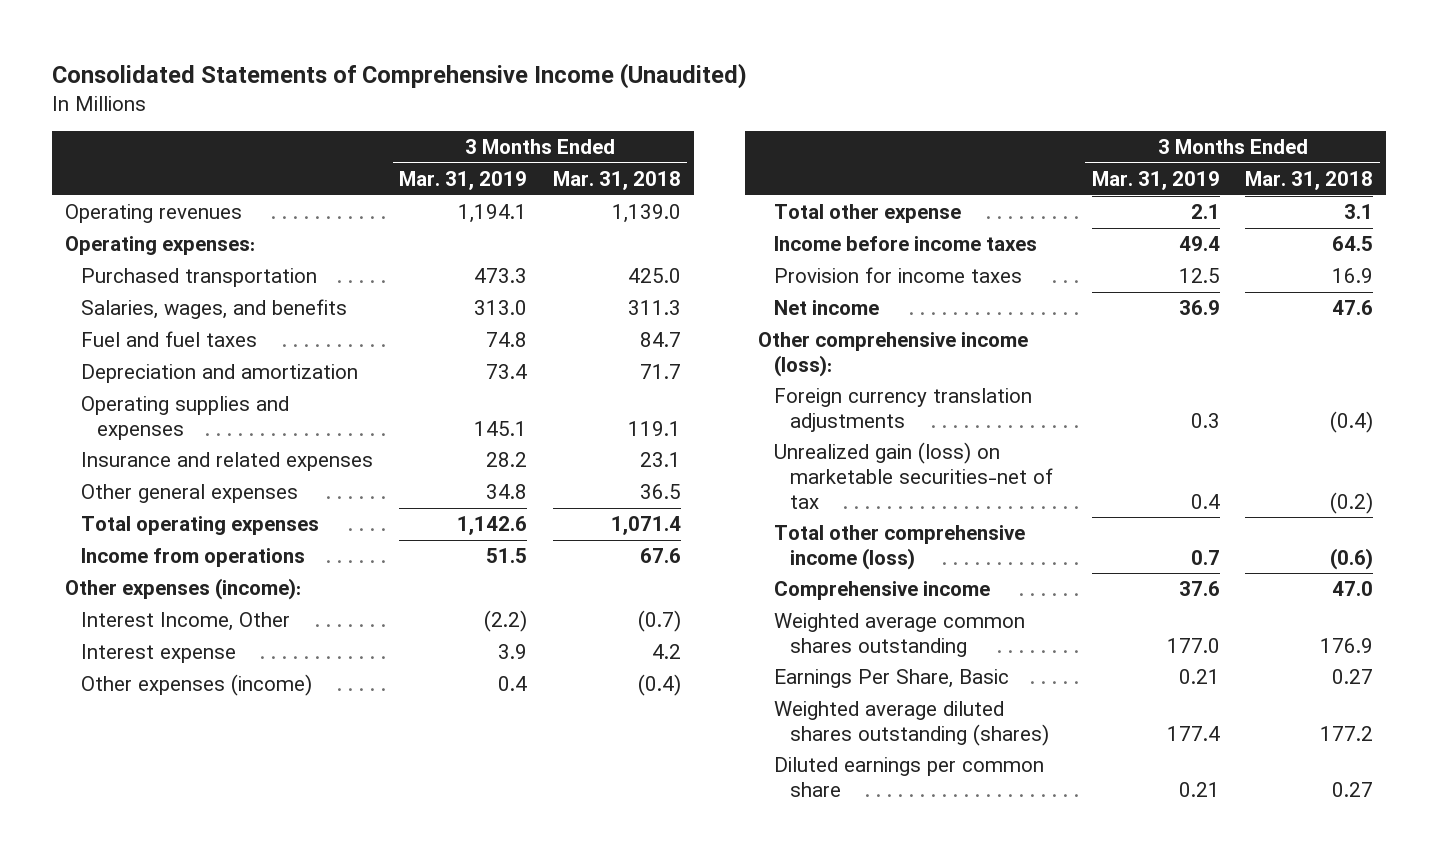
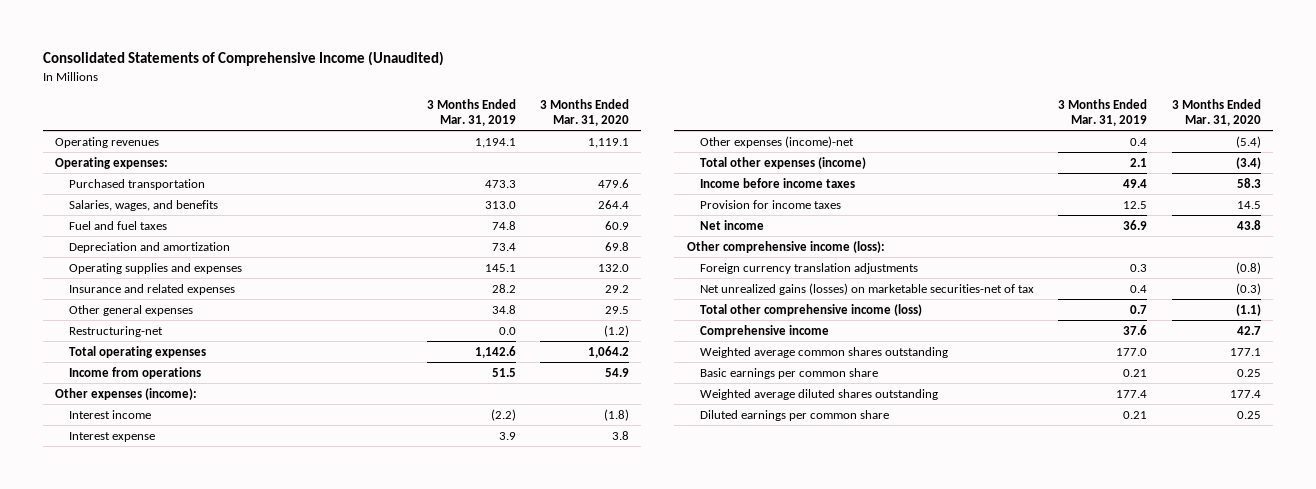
[552,171,681,191] Mar. 31, 2018 -> none
none -> [540,99,630,127] 3 Months Ended Mar. 31, 2020
none -> [68,325,163,337] Restructuring-net
[81,612,291,632] Interest Income, Other -> [68,409,151,419] Interest income
[81,674,313,697] Other expenses (income) -> [700,135,855,148] Other expenses (income)-net
[773,204,961,224] Total other expense -> [700,156,867,169] Total other expenses (income)
[773,442,1054,509] Unrealized gain (loss) on marketable securities-net of tax -> [700,282,1035,295] Net unrealized gains (losses) on marketable securities-net of tax
[773,669,1009,689] Earnings Per Share, Basic -> [700,367,879,379] Basic earnings per common share
[773,701,1050,746] Weighted average diluted shares outstanding (shares) -> [700,388,939,400] Weighted average diluted shares outstanding

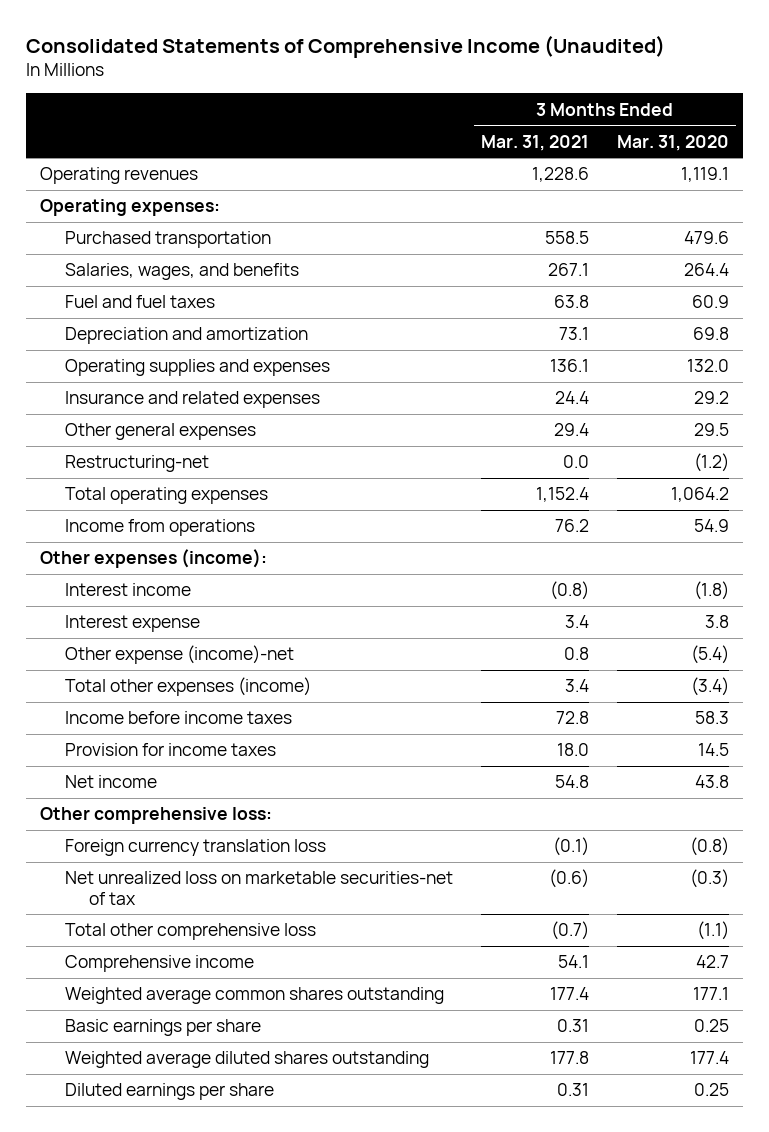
[426,99,516,127] 3 Months Ended Mar. 31, 2019 -> none
none -> [480,134,589,151] Mar. 31, 2021
[700,135,855,148] Other expenses (income)-net -> [64,645,294,665] Other expense (income)-net
[686,240,885,253] Other comprehensive income (loss): -> [40,807,273,825] Other comprehensive loss:
[700,262,919,274] Foreign currency translation adjustments -> [64,839,326,857] Foreign currency translation loss
[700,282,1035,295] Net unrealized gains (losses) on marketable securities-net of tax -> [64,871,453,905] Net unrealized loss on marketable securities-net of tax
[700,303,923,316] Total other comprehensive income (loss) -> [64,923,316,941] Total other comprehensive loss
[700,367,879,379] Basic earnings per common share -> [64,1019,261,1037] Basic earnings per share
[700,409,890,421] Diluted earnings per common share -> [64,1083,274,1101] Diluted earnings per share

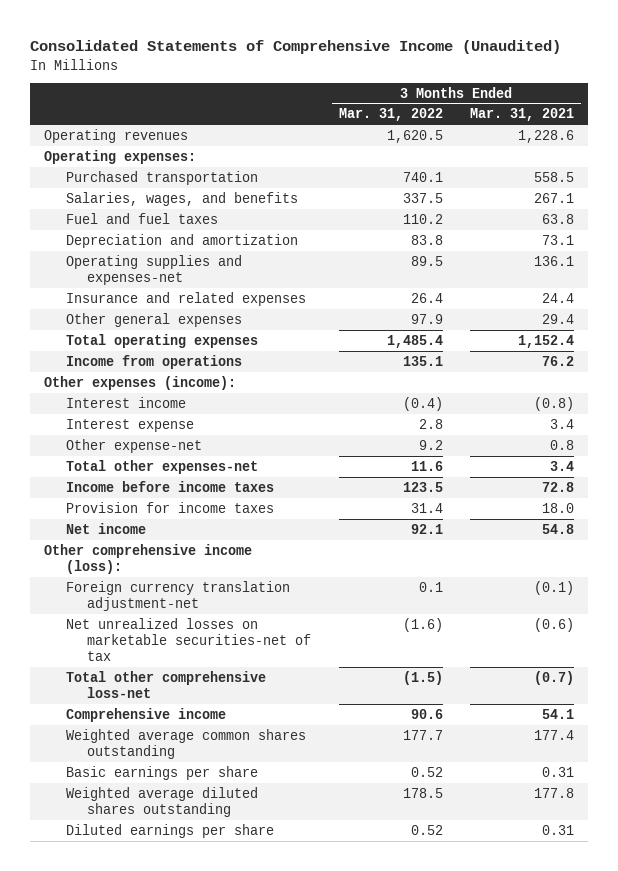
[616,134,729,151] Mar. 31, 2020 -> none
none -> [338,108,443,122] Mar. 31, 2022
[64,359,330,377] Operating supplies and expenses -> [65,254,242,285] Operating supplies and expenses-net
[64,455,209,473] Restructuring-net -> none
[64,645,294,665] Other expense (income)-net -> [65,438,202,453] Other expense-net
[64,677,311,697] Total other expenses (income) -> [65,459,258,474] Total other expenses-net
[40,807,273,825] Other comprehensive loss: -> [44,543,253,574] Other comprehensive income (loss):
[64,839,326,857] Foreign currency translation loss -> [65,580,290,611] Foreign currency translation adjustment-net
[64,871,453,905] Net unrealized loss on marketable securities-net of tax -> [65,617,311,662] Net unrealized losses on marketable securities-net of tax
[64,923,316,941] Total other comprehensive loss -> [65,670,266,698] Total other comprehensive loss-net

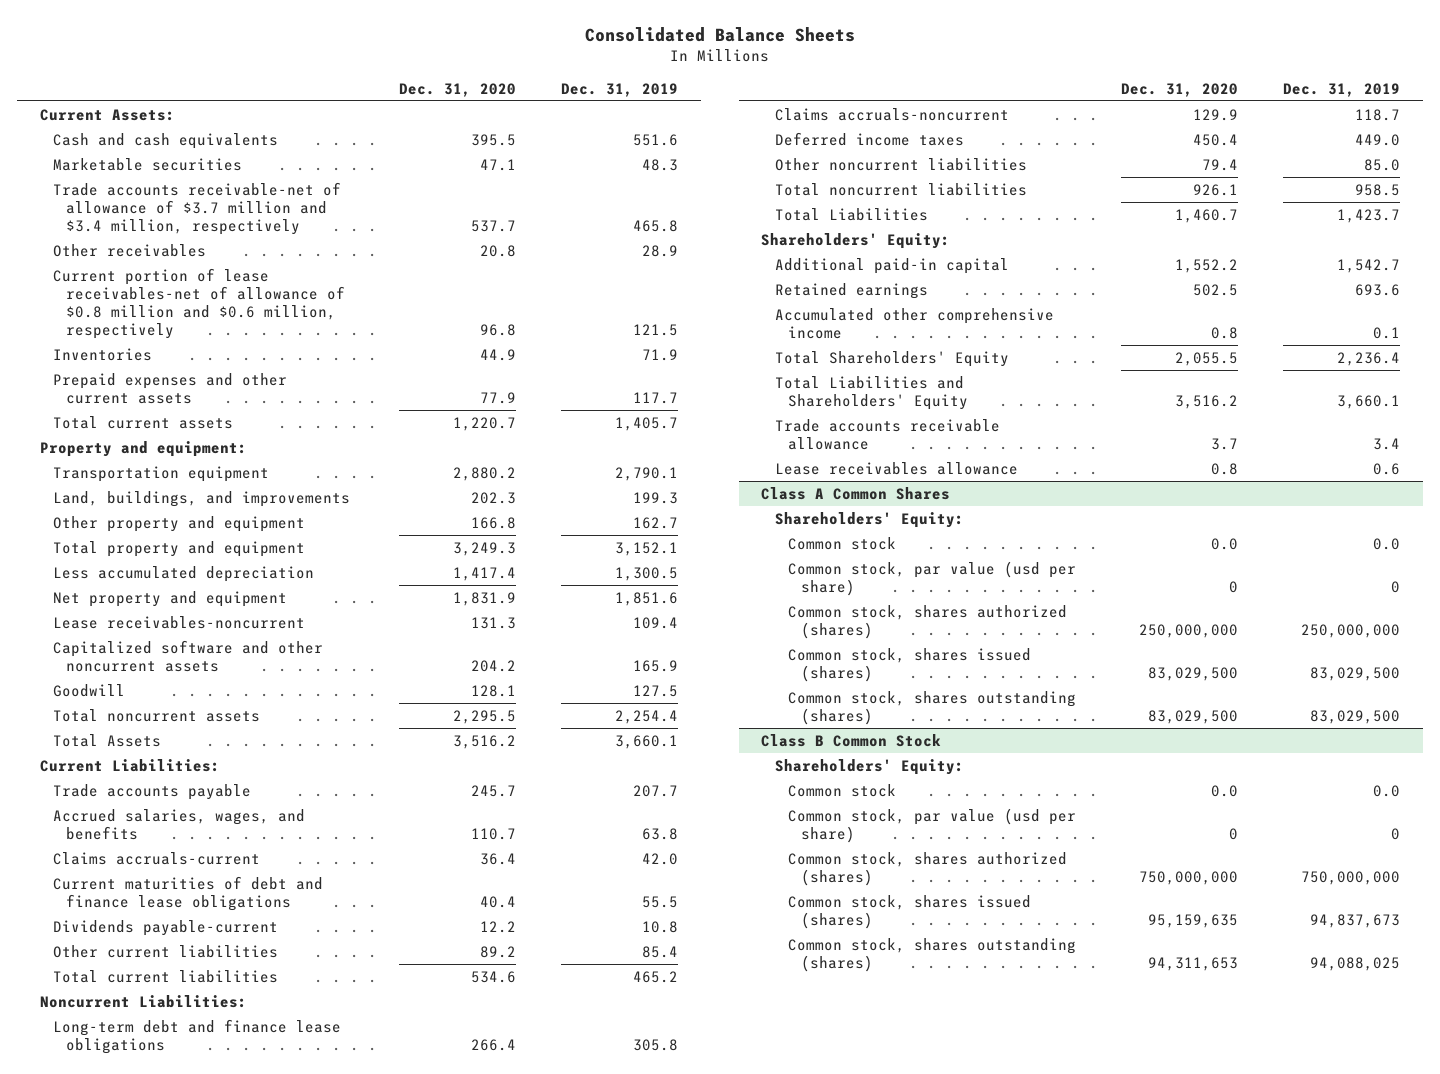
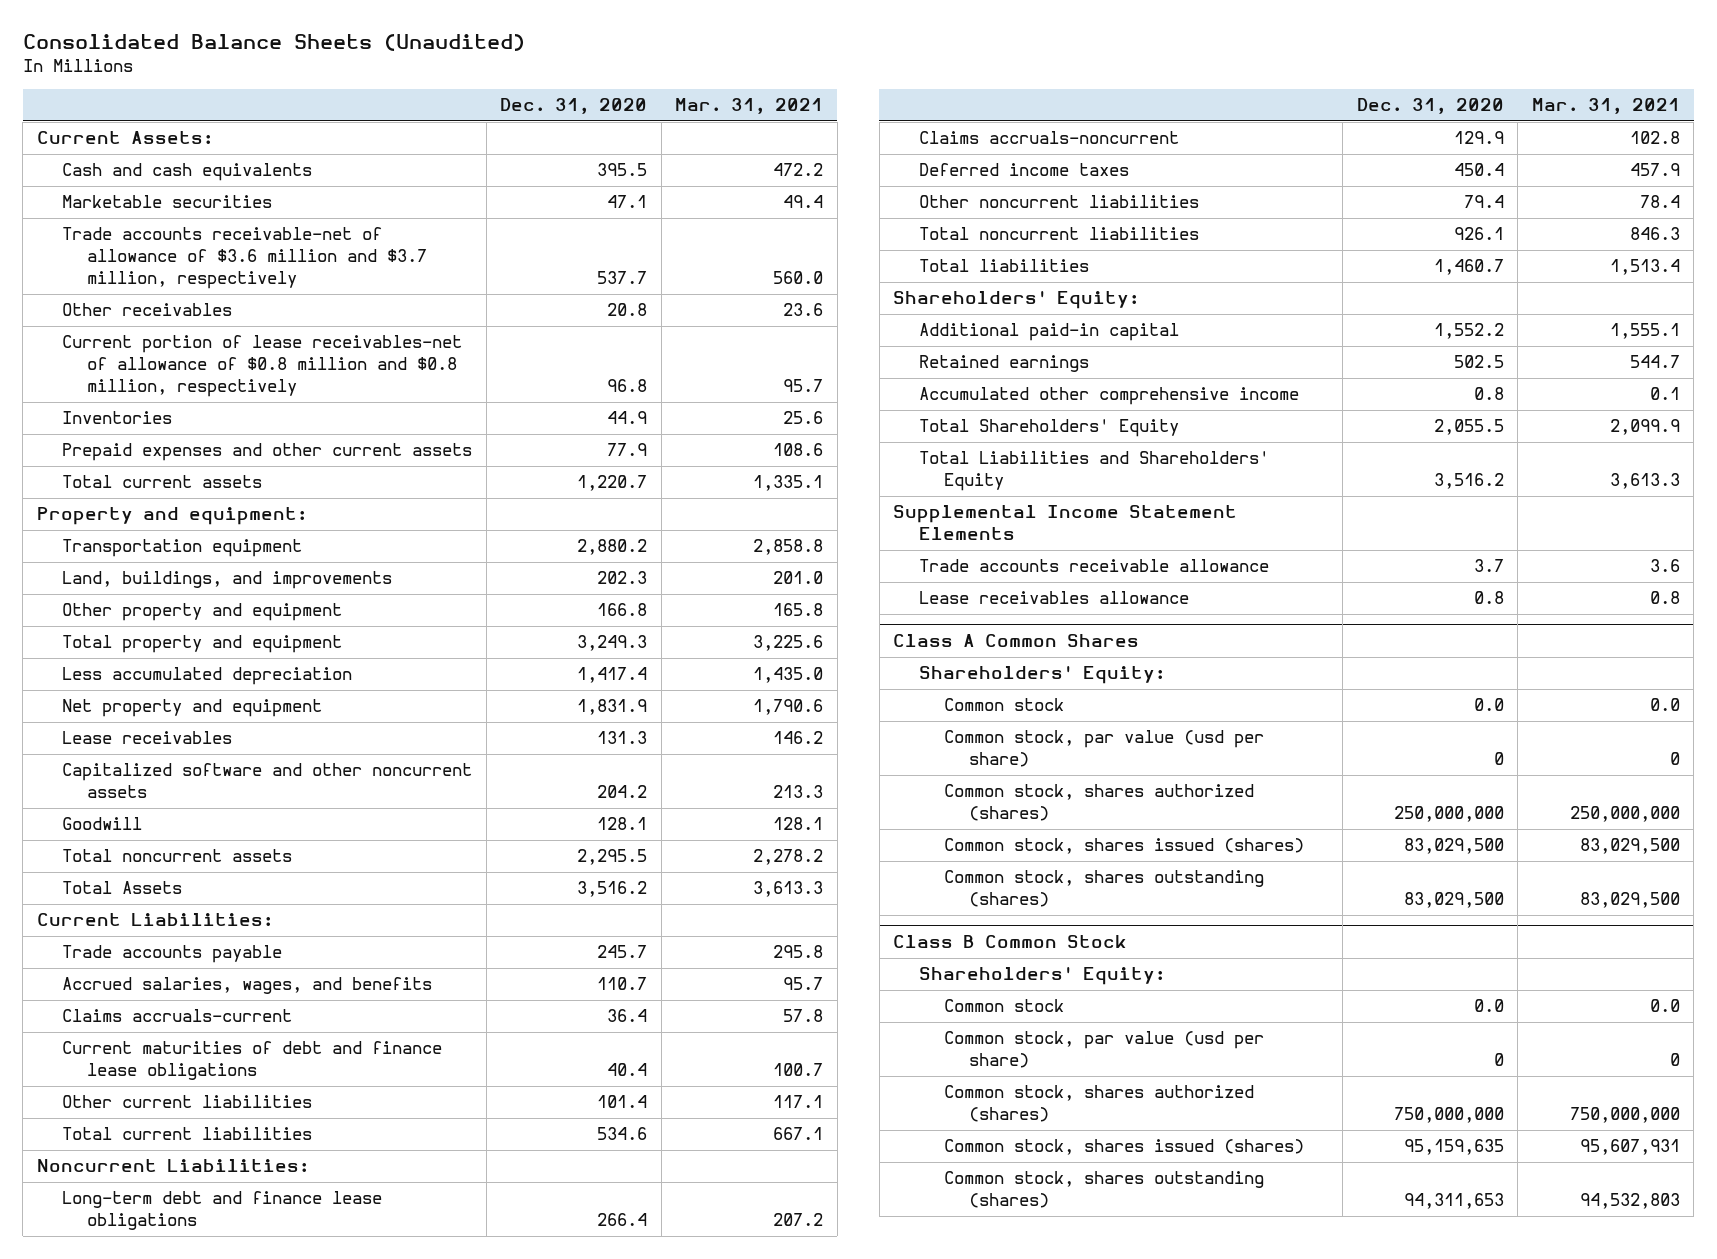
[584,26,855,42] Consolidated Balance Sheets -> [22,34,525,52] Consolidated Balance Sheets (Unaudited)
[561,82,679,97] Dec. 31, 2019 -> none
none -> [675,98,824,115] Mar. 31, 2021
[52,181,341,235] Trade accounts receivable-net of allowance of $3.7 million and $3.4 million, respectively -> [61,227,428,290] Trade accounts receivable-net of allowance of $3.6 million and $3.7 million, respectively
[52,267,346,339] Current portion of lease receivables-net of allowance of $0.8 million and $0.6 million, respectively -> [61,335,462,398] Current portion of lease receivables-net of allowance of $0.8 million and $0.8 million, respectively
[52,615,305,629] Lease receivables-noncurrent -> [61,731,232,745] Lease receivables
[52,919,278,936] Dividends payable-current -> none
[480,945,517,958] 89.2 -> [597,1095,648,1109] 101.4
[774,207,928,221] Total Liabilities -> [918,259,1089,273] Total liabilities
none -> [893,505,1238,541] Supplemental Income Statement Elements

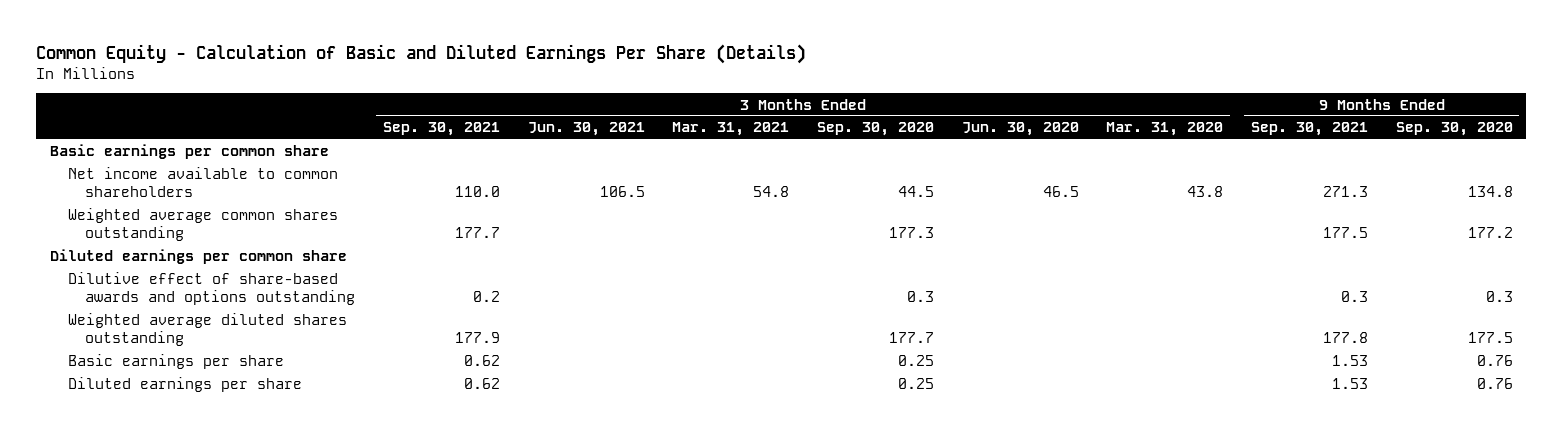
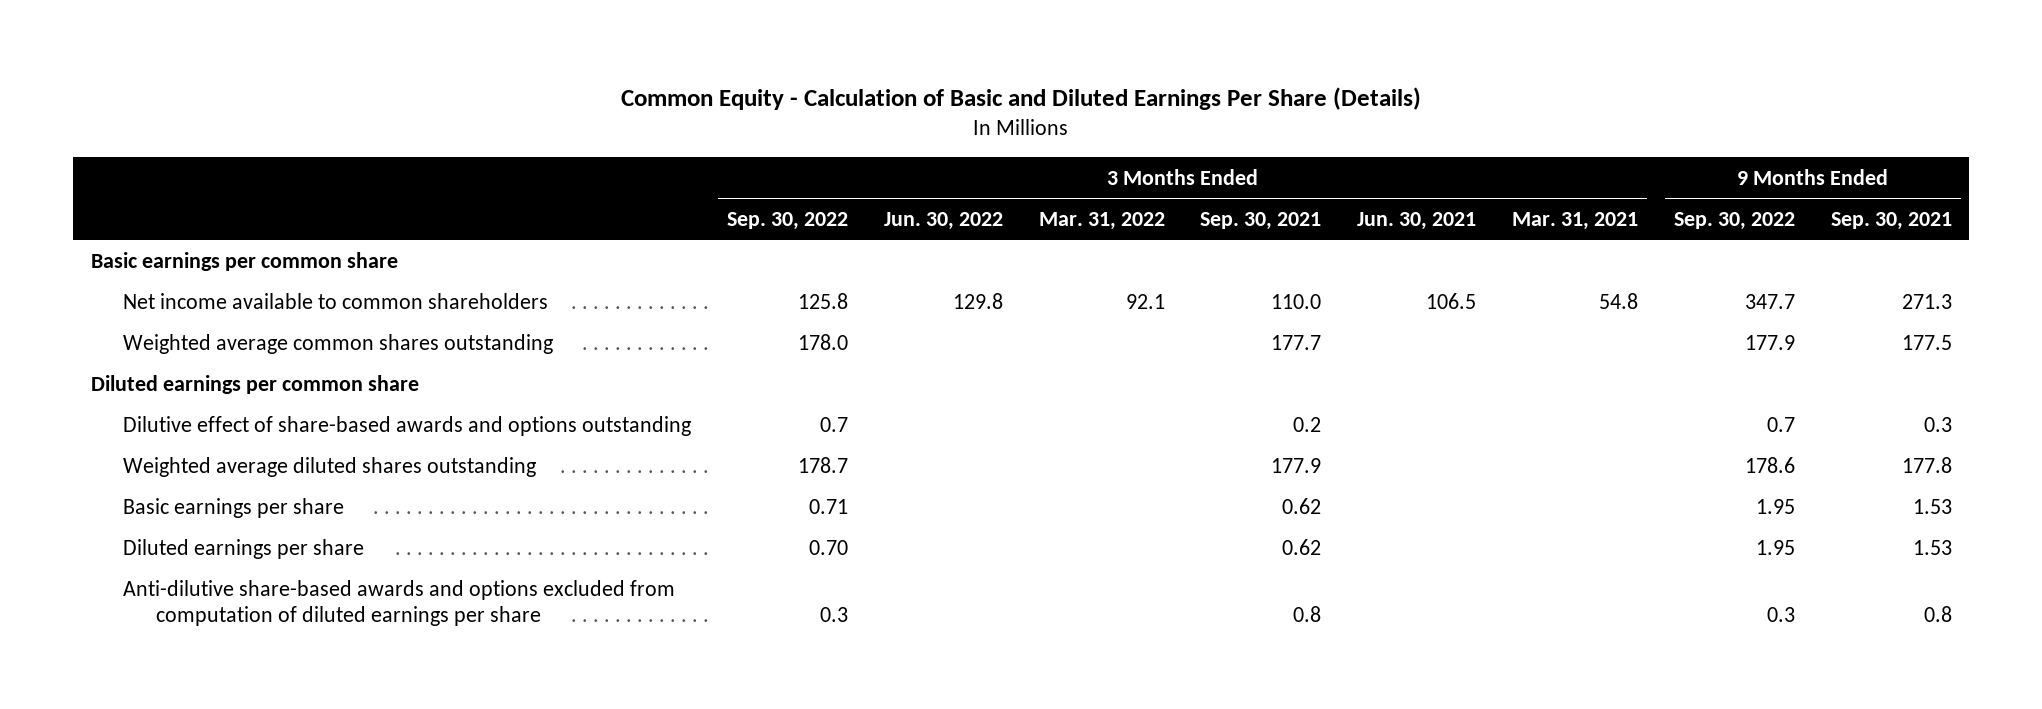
[816,122,934,137] Sep. 30, 2020 -> none
[961,122,1079,137] Jun. 30, 2020 -> none
[1106,122,1224,137] Mar. 31, 2020 -> none
[1395,122,1513,137] Sep. 30, 2020 -> none
none -> [727,211,849,230] Sep. 30, 2022
none -> [883,211,1003,230] Jun. 30, 2022
none -> [1038,211,1165,230] Mar. 31, 2022
none -> [1673,211,1795,230] Sep. 30, 2022
none -> [123,579,676,627] Anti-dilutive share-based awards and options excluded from computation of diluted earnings per share

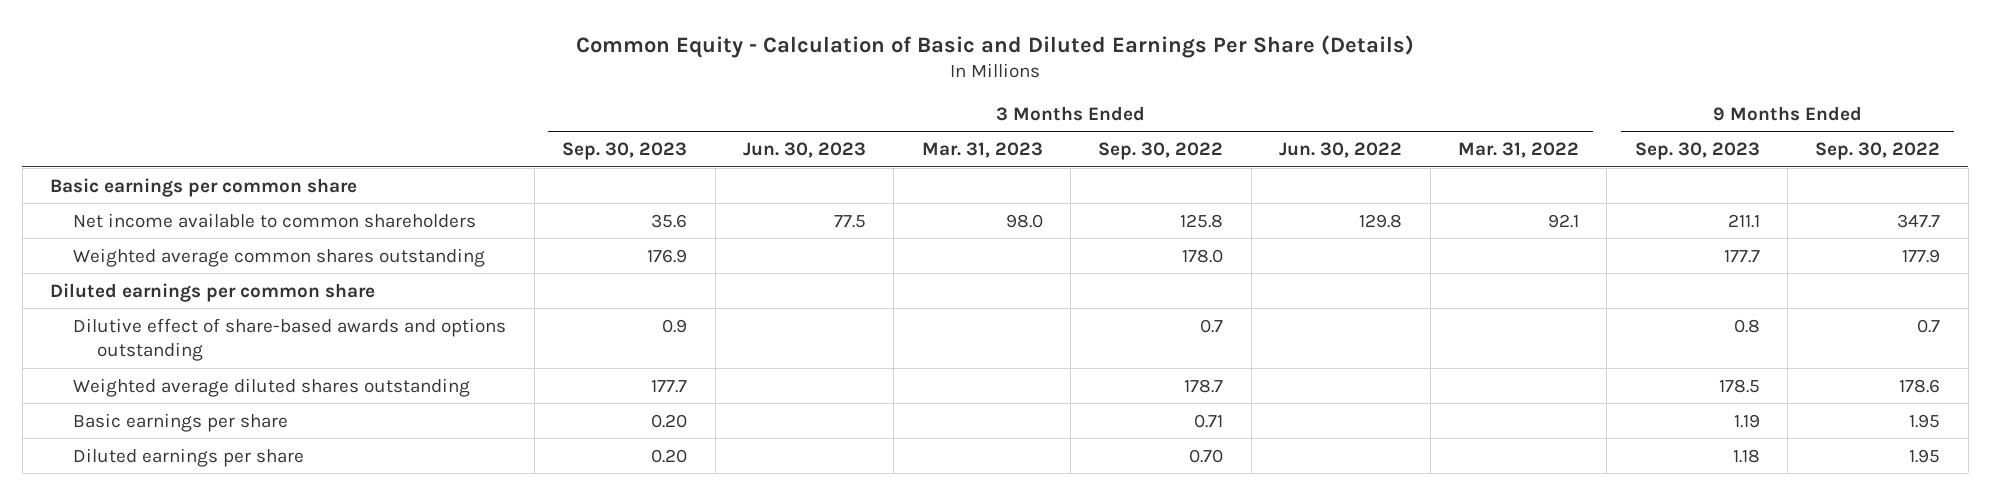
[1200,211,1322,230] Sep. 30, 2021 -> none
[1357,211,1477,230] Jun. 30, 2021 -> none
[1512,211,1639,230] Mar. 31, 2021 -> none
[1830,211,1952,230] Sep. 30, 2021 -> none
none -> [562,142,688,161] Sep. 30, 2023
none -> [742,142,866,159] Jun. 30, 2023
none -> [921,142,1043,159] Mar. 31, 2023
none -> [1634,142,1760,161] Sep. 30, 2023
[123,579,676,627] Anti-dilutive share-based awards and options excluded from computation of diluted earnings per share -> none

